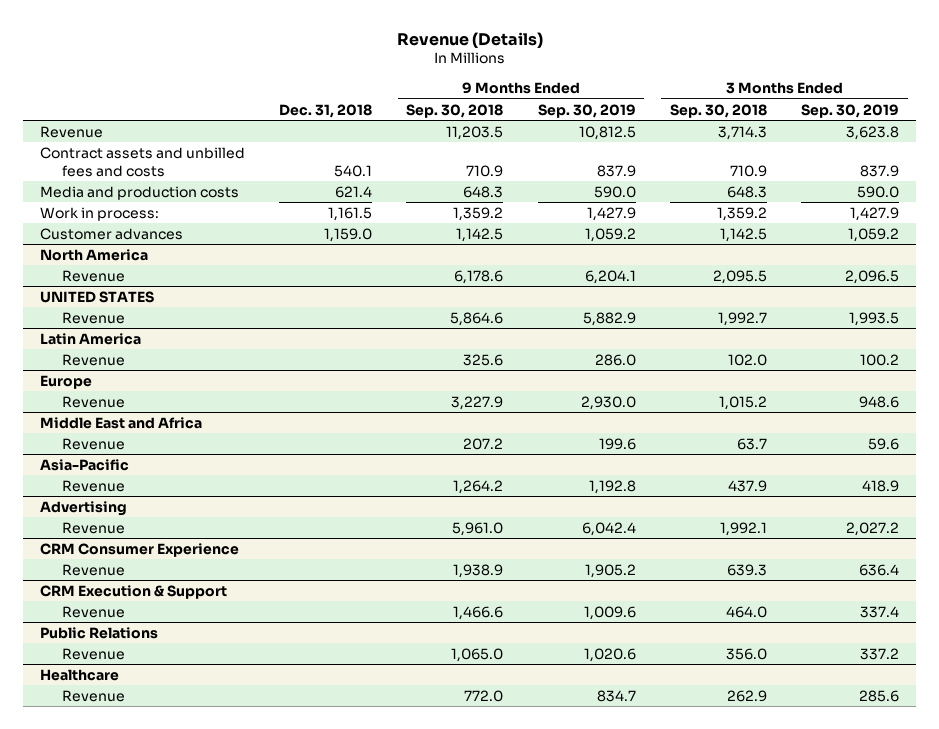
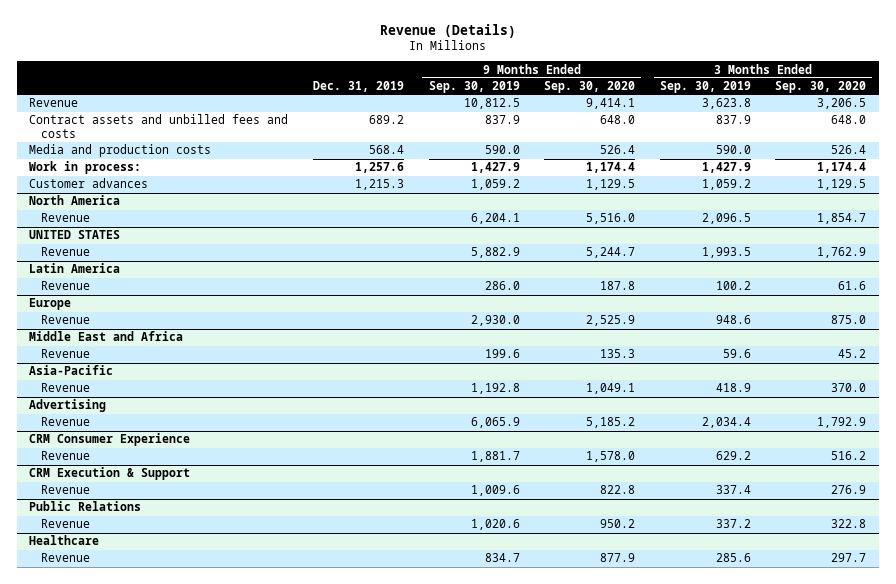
[279,103,373,118] Dec. 31, 2018 -> none
[406,103,504,118] Sep. 30, 2018 -> none
[669,103,767,118] Sep. 30, 2018 -> none
none -> [313,81,405,93] Dec. 31, 2019
none -> [544,81,636,94] Sep. 30, 2020
none -> [775,81,867,94] Sep. 30, 2020
[581,521,636,536] 6,042.4 -> [470,417,520,429] 6,065.9
[846,521,900,536] 2,027.2 -> [701,417,751,429] 2,034.4
[584,563,636,578] 1,905.2 -> [470,451,520,463] 1,881.7
[859,563,900,576] 636.4 -> [715,451,751,461] 629.2

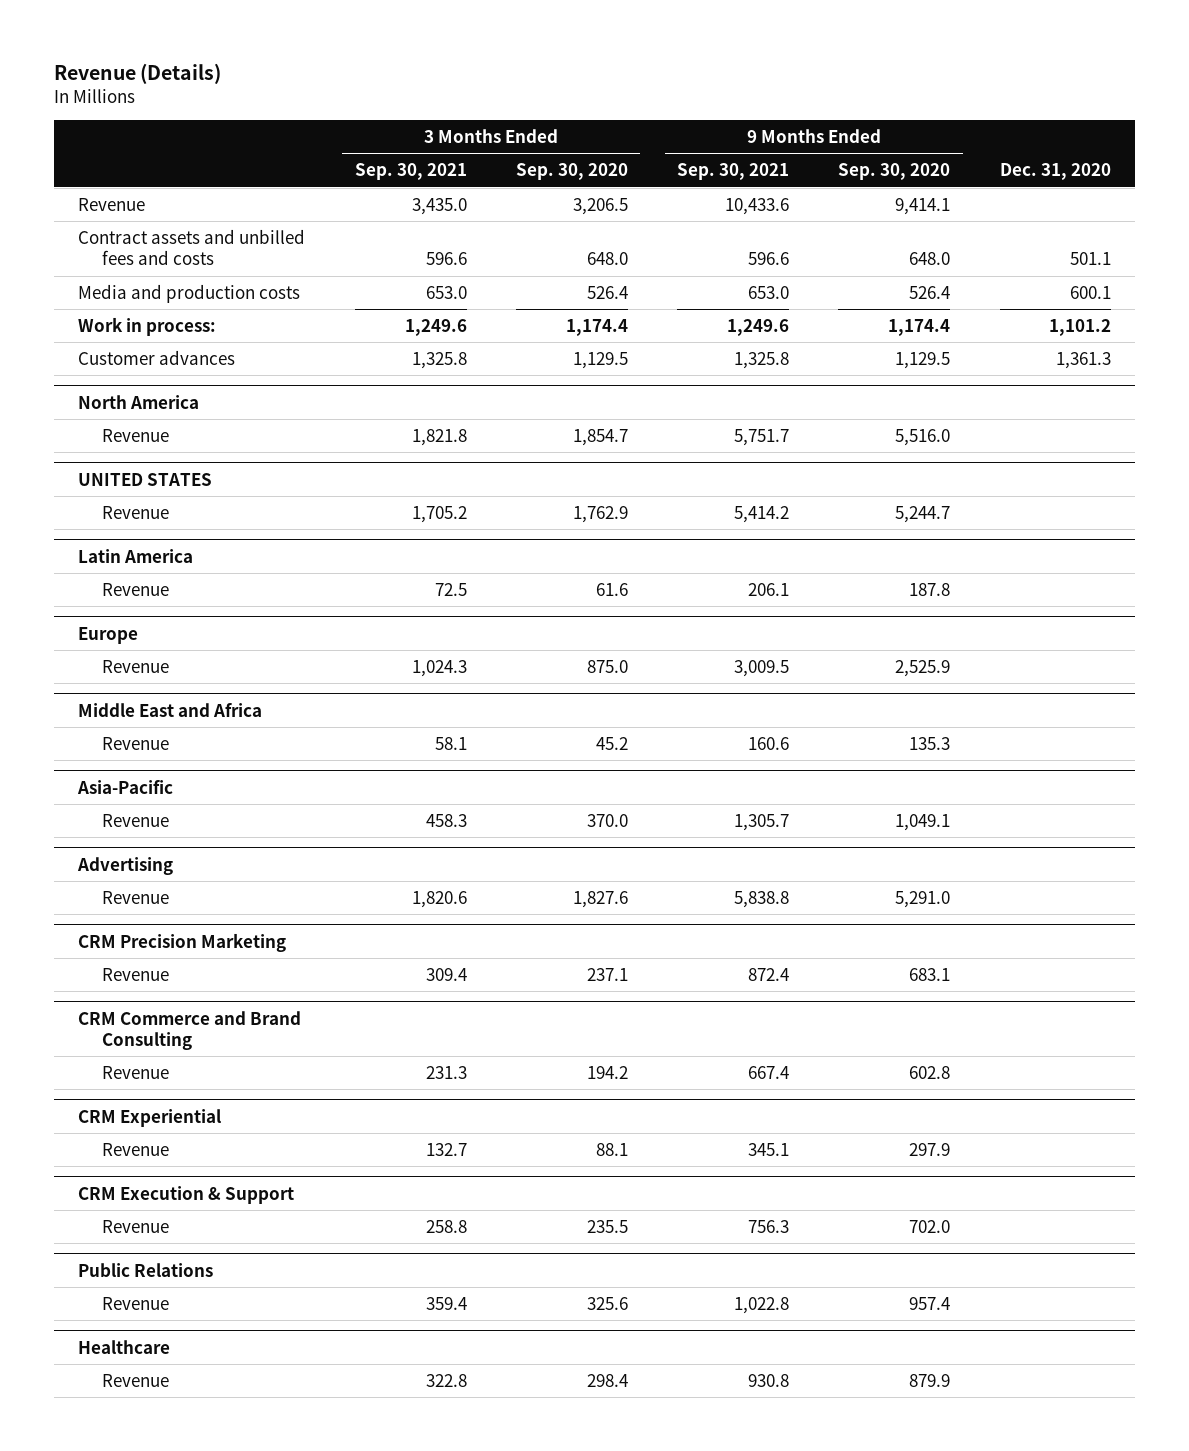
[313,81,405,93] Dec. 31, 2019 -> none
[428,81,520,94] Sep. 30, 2019 -> none
[659,81,751,94] Sep. 30, 2019 -> none
none -> [354,163,467,181] Sep. 30, 2021
none -> [677,163,790,181] Sep. 30, 2021
none -> [999,163,1111,181] Dec. 31, 2020
[29,433,191,447] CRM Consumer Experience -> none
[586,417,636,429] 5,185.2 -> [895,890,951,908] 5,291.0
[817,417,867,429] 1,792.9 -> [572,890,628,908] 1,827.6
none -> [78,932,287,952] CRM Precision Marketing
[586,451,636,463] 1,578.0 -> [909,967,951,981] 683.1
[831,451,867,461] 516.2 -> [586,967,628,981] 237.1
none -> [78,1010,302,1050] CRM Commerce and Brand Consulting
none -> [101,1065,169,1079] Revenue
none -> [78,1108,222,1127] CRM Experiential
none -> [101,1142,169,1156] Revenue
[600,485,636,495] 822.8 -> [909,1219,951,1233] 702.0
[831,485,867,495] 276.9 -> [586,1219,628,1233] 235.5
[600,519,636,529] 950.2 -> [909,1296,951,1310] 957.4
[831,519,867,529] 322.8 -> [586,1296,628,1310] 325.6
[600,553,636,563] 877.9 -> [909,1373,951,1387] 879.9
[831,553,867,563] 297.7 -> [586,1373,628,1387] 298.4

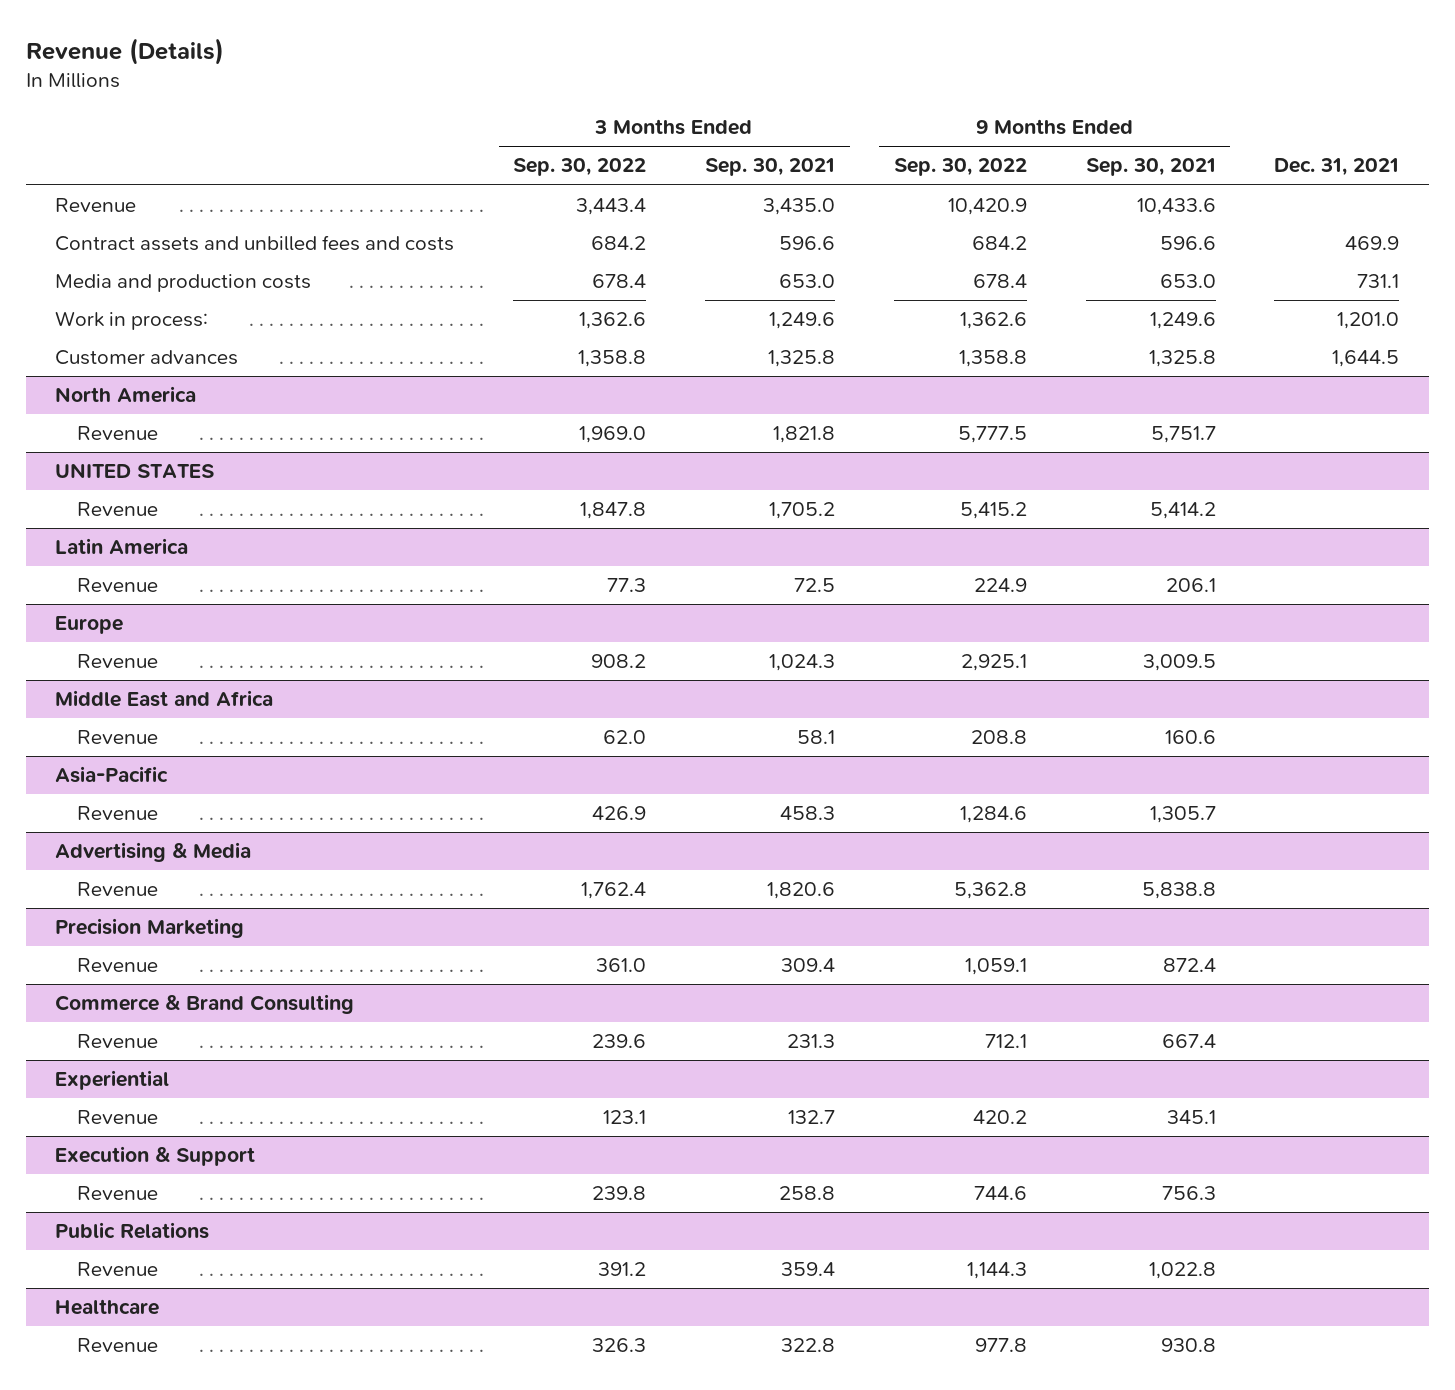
[515,163,628,181] Sep. 30, 2020 -> none
[838,163,951,181] Sep. 30, 2020 -> none
[999,163,1111,181] Dec. 31, 2020 -> none
none -> [513,158,647,177] Sep. 30, 2022
none -> [893,158,1027,177] Sep. 30, 2022
none -> [1274,158,1400,177] Dec. 31, 2021
[77,856,174,875] Advertising -> [55,842,252,863] Advertising & Media
[78,932,287,952] CRM Precision Marketing -> [55,918,245,939] Precision Marketing
[78,1010,302,1050] CRM Commerce and Brand Consulting -> [55,994,355,1015] Commerce & Brand Consulting
[78,1108,222,1127] CRM Experiential -> [55,1070,170,1091] Experiential
[78,1185,295,1204] CRM Execution & Support -> [55,1146,256,1167] Execution & Support

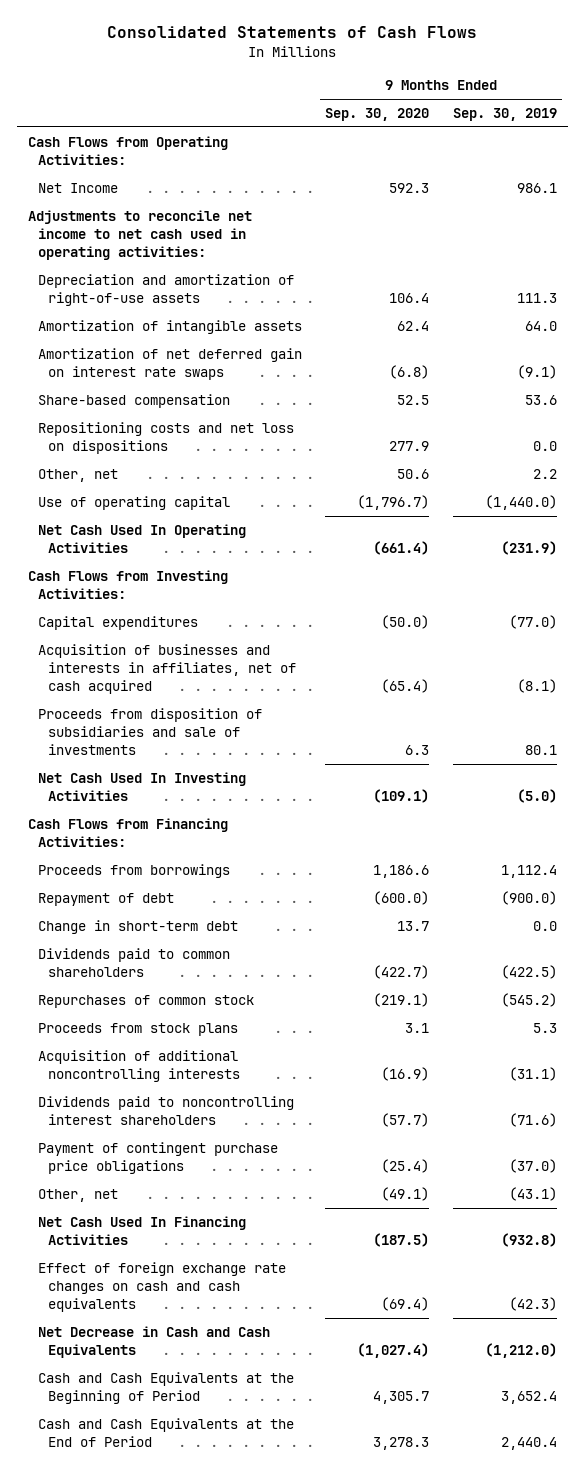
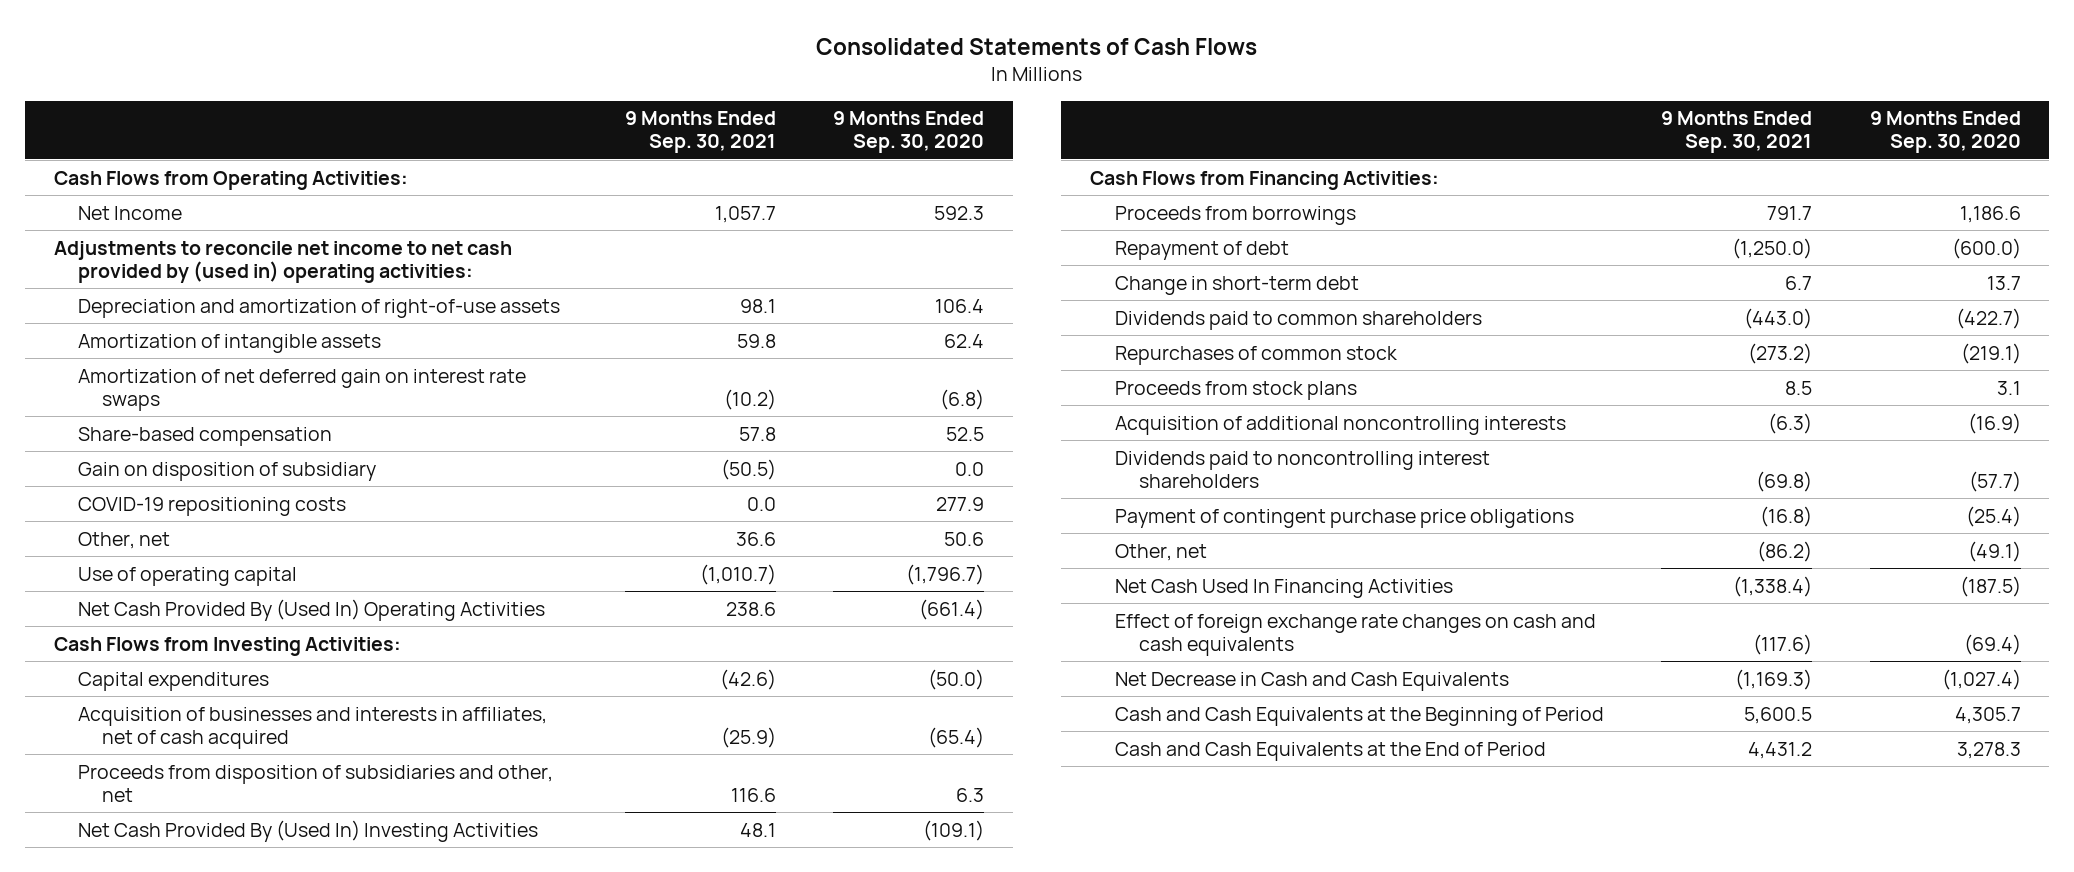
[452,108,557,122] Sep. 30, 2019 -> none
none -> [624,111,776,154] 9 Months Ended Sep. 30, 2021
[28,209,253,260] Adjustments to reconcile net income to net cash used in operating activities: -> [53,240,512,283] Adjustments to reconcile net income to net cash provided by (used in) operating activities:
none -> [77,461,376,481] Gain on disposition of subsidiary
[38,421,295,454] Repositioning costs and net loss on dispositions -> [77,496,346,516] COVID-19 repositioning costs
[38,523,247,553] Net Cash Used In Operating Activities -> [77,598,545,621] Net Cash Provided By (Used In) Operating Activities
[38,707,263,755] Proceeds from disposition of subsidiaries and sale of investments -> [77,764,553,802] Proceeds from disposition of subsidiaries and other, net
[38,771,247,801] Net Cash Used In Investing Activities -> [77,819,538,842] Net Cash Provided By (Used In) Investing Activities

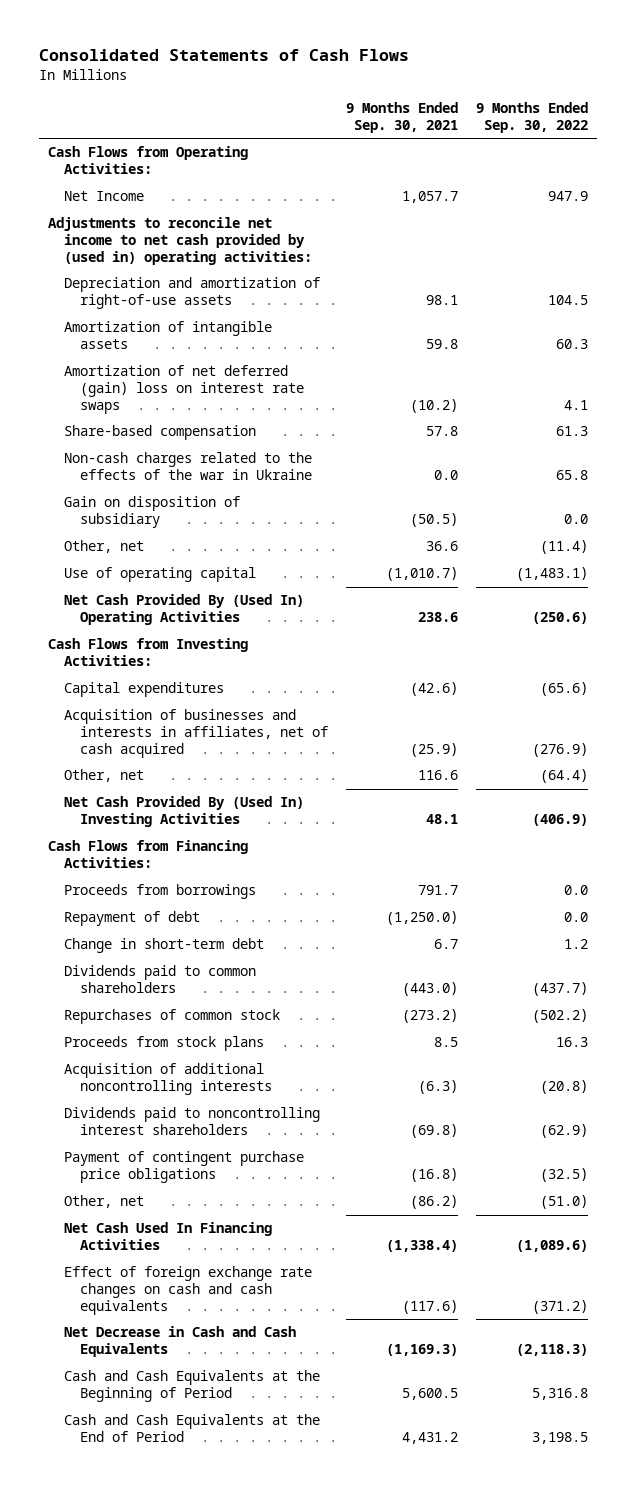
[833,111,985,154] 9 Months Ended Sep. 30, 2020 -> none
none -> [476,101,589,133] 9 Months Ended Sep. 30, 2022
[77,368,526,411] Amortization of net deferred gain on interest rate swaps -> [64,365,305,415] Amortization of net deferred (gain) loss on interest rate swaps
none -> [64,452,313,481] Non-cash charges related to the effects of the war in Ukraine
[77,496,346,516] COVID-19 repositioning costs -> none
[77,764,553,802] Proceeds from disposition of subsidiaries and other, net -> [64,769,145,783] Other, net

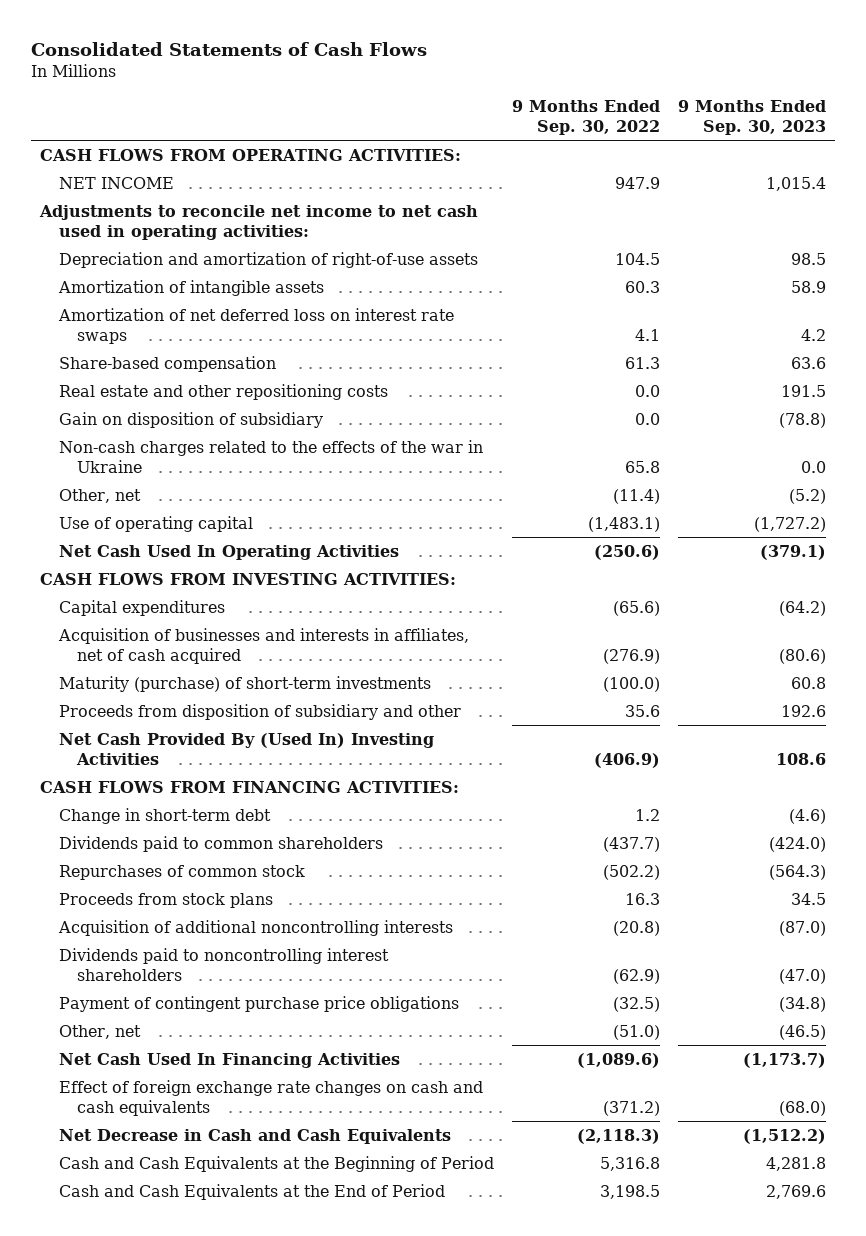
[346,101,459,133] 9 Months Ended Sep. 30, 2021 -> none
none -> [677,100,826,136] 9 Months Ended Sep. 30, 2023
[48,146,249,175] Cash Flows from Operating Activities: -> [40,148,462,161] CASH FLOWS FROM OPERATING ACTIVITIES:
[64,191,145,202] Net Income -> [58,176,174,189] NET INCOME
[48,217,313,266] Adjustments to reconcile net income to net cash provided by (used in) operating activities: -> [39,204,479,240] Adjustments to reconcile net income to net cash used in operating activities:
[64,365,305,415] Amortization of net deferred (gain) loss on interest rate swaps -> [57,307,454,344] Amortization of net deferred loss on interest rate swaps
none -> [58,383,388,400] Real estate and other repositioning costs
[64,452,313,481] Non-cash charges related to the effects of the war in Ukraine -> [58,439,483,473] Non-cash charges related to the effects of the war in Ukraine
[64,594,305,626] Net Cash Provided By (Used In) Operating Activities -> [58,544,399,560] Net Cash Used In Operating Activities
[48,638,249,667] Cash Flows from Investing Activities: -> [40,572,457,585] CASH FLOWS FROM INVESTING ACTIVITIES:
[64,769,145,783] Other, net -> none
none -> [58,675,431,692] Maturity (purchase) of short-term investments
none -> [58,703,461,720] Proceeds from disposition of subsidiary and other
[64,884,257,900] Proceeds from borrowings -> none
[64,911,201,927] Repayment of debt -> none
[48,840,249,869] Cash Flows from Financing Activities: -> [40,780,460,793] CASH FLOWS FROM FINANCING ACTIVITIES:

